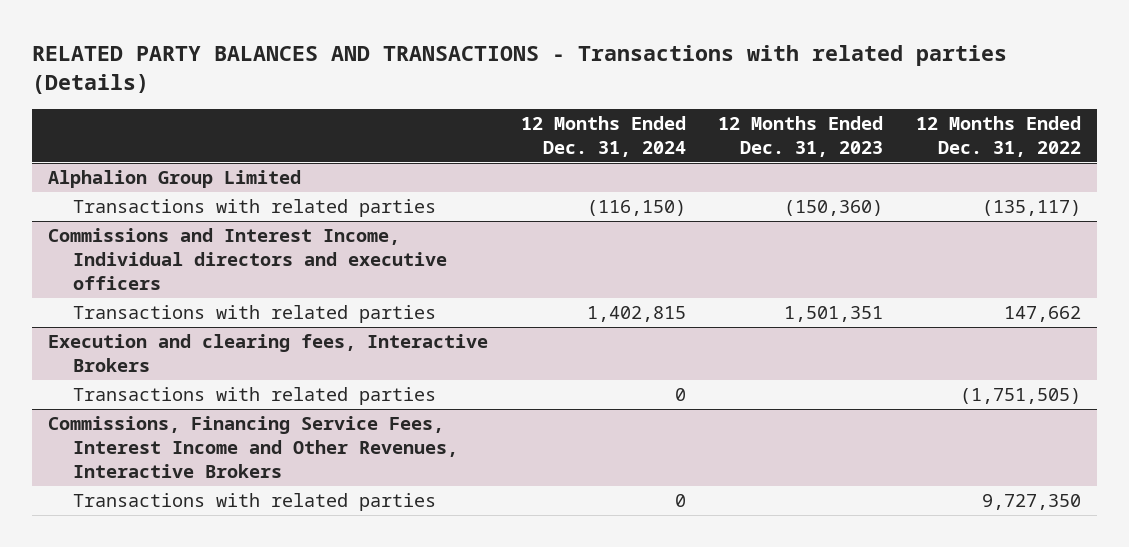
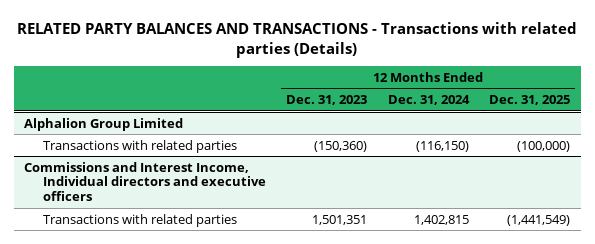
[915,116,1081,157] 12 Months Ended Dec. 31, 2022 -> none
none -> [489,95,571,106] Dec. 31, 2025
[48,334,489,373] Execution and clearing fees, Interactive Brokers -> none
[72,387,436,406] Transactions with related parties -> none
[48,416,458,478] Commissions, Financing Service Fees, Interest Income and Other Revenues, Interactive Brokers -> none
[72,493,436,512] Transactions with related parties -> none

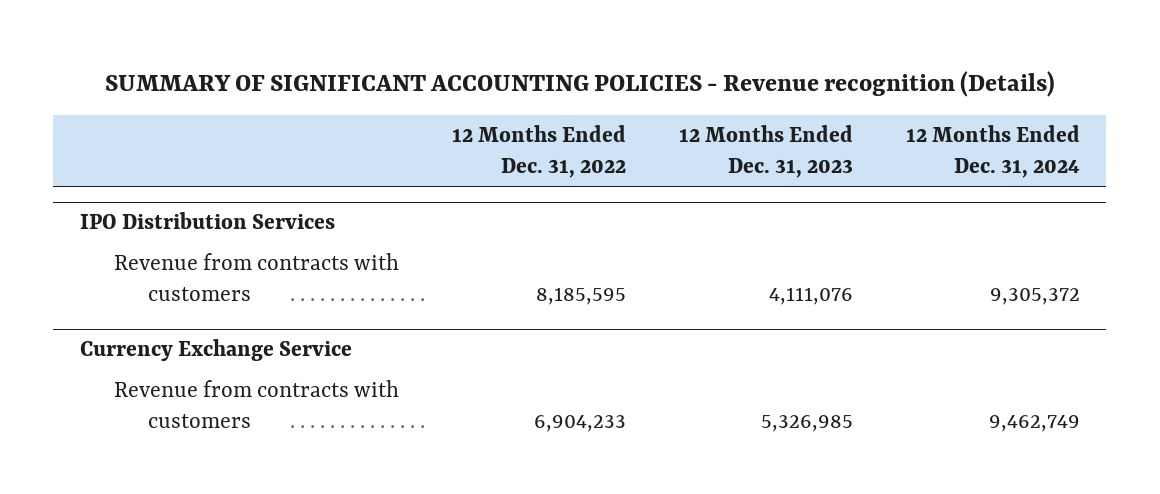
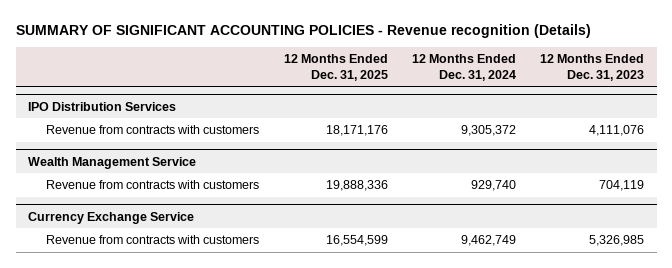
[451,125,626,178] 12 Months Ended Dec. 31, 2022 -> none
none -> [283,54,388,81] 12 Months Ended Dec. 31, 2025
none -> [28,156,197,169] Wealth Management Service
none -> [46,180,260,190] Revenue from contracts with customers

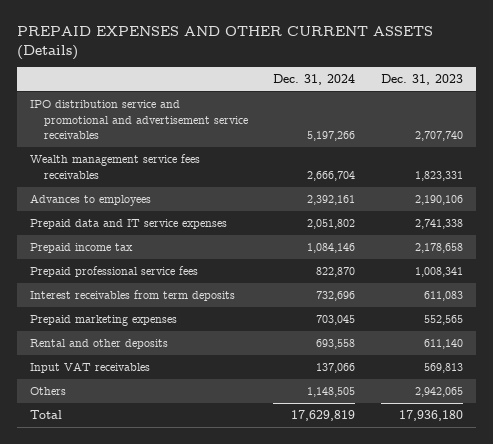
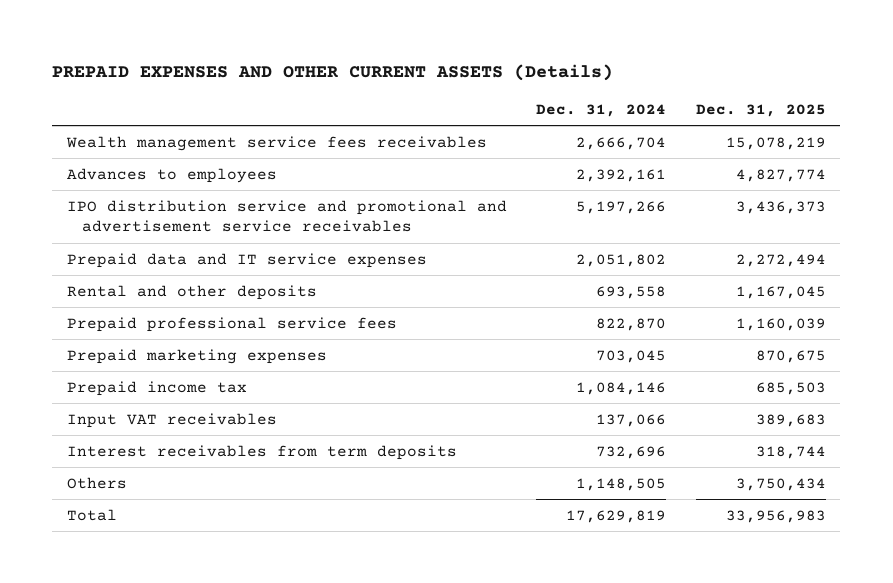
[380,74,463,86] Dec. 31, 2023 -> none
none -> [695,104,826,118] Dec. 31, 2025
[29,100,248,140] IPO distribution service and promotional and advertisement service receivables -> [67,199,508,233] IPO distribution service and promotional and advertisement service receivables
[29,339,168,350] Rental and other deposits -> [67,284,318,300] Rental and other deposits
[29,243,133,254] Prepaid income tax -> [67,380,248,396] Prepaid income tax
[29,290,235,302] Interest receivables from term deposits -> [67,444,458,460] Interest receivables from term deposits

